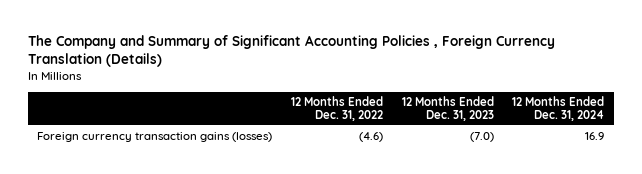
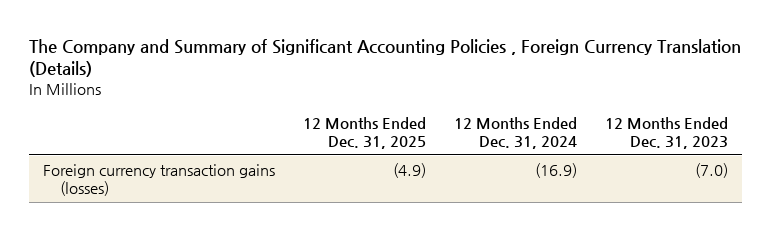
[291,95,384,122] 12 Months Ended Dec. 31, 2022 -> none
none -> [302,116,426,150] 12 Months Ended Dec. 31, 2025
[585,131,605,140] 16.9 -> [534,162,577,178] (16.9)

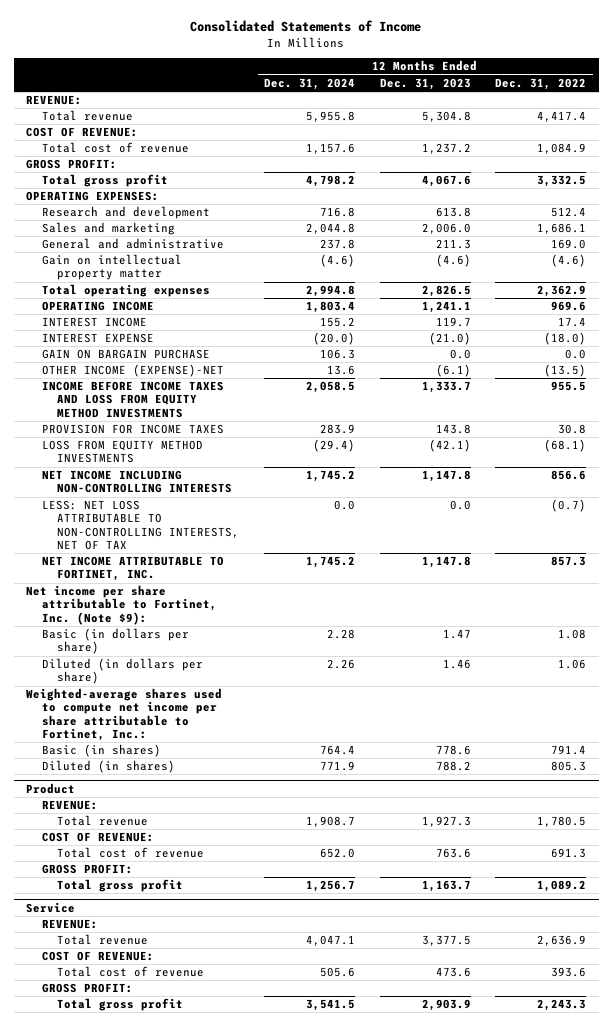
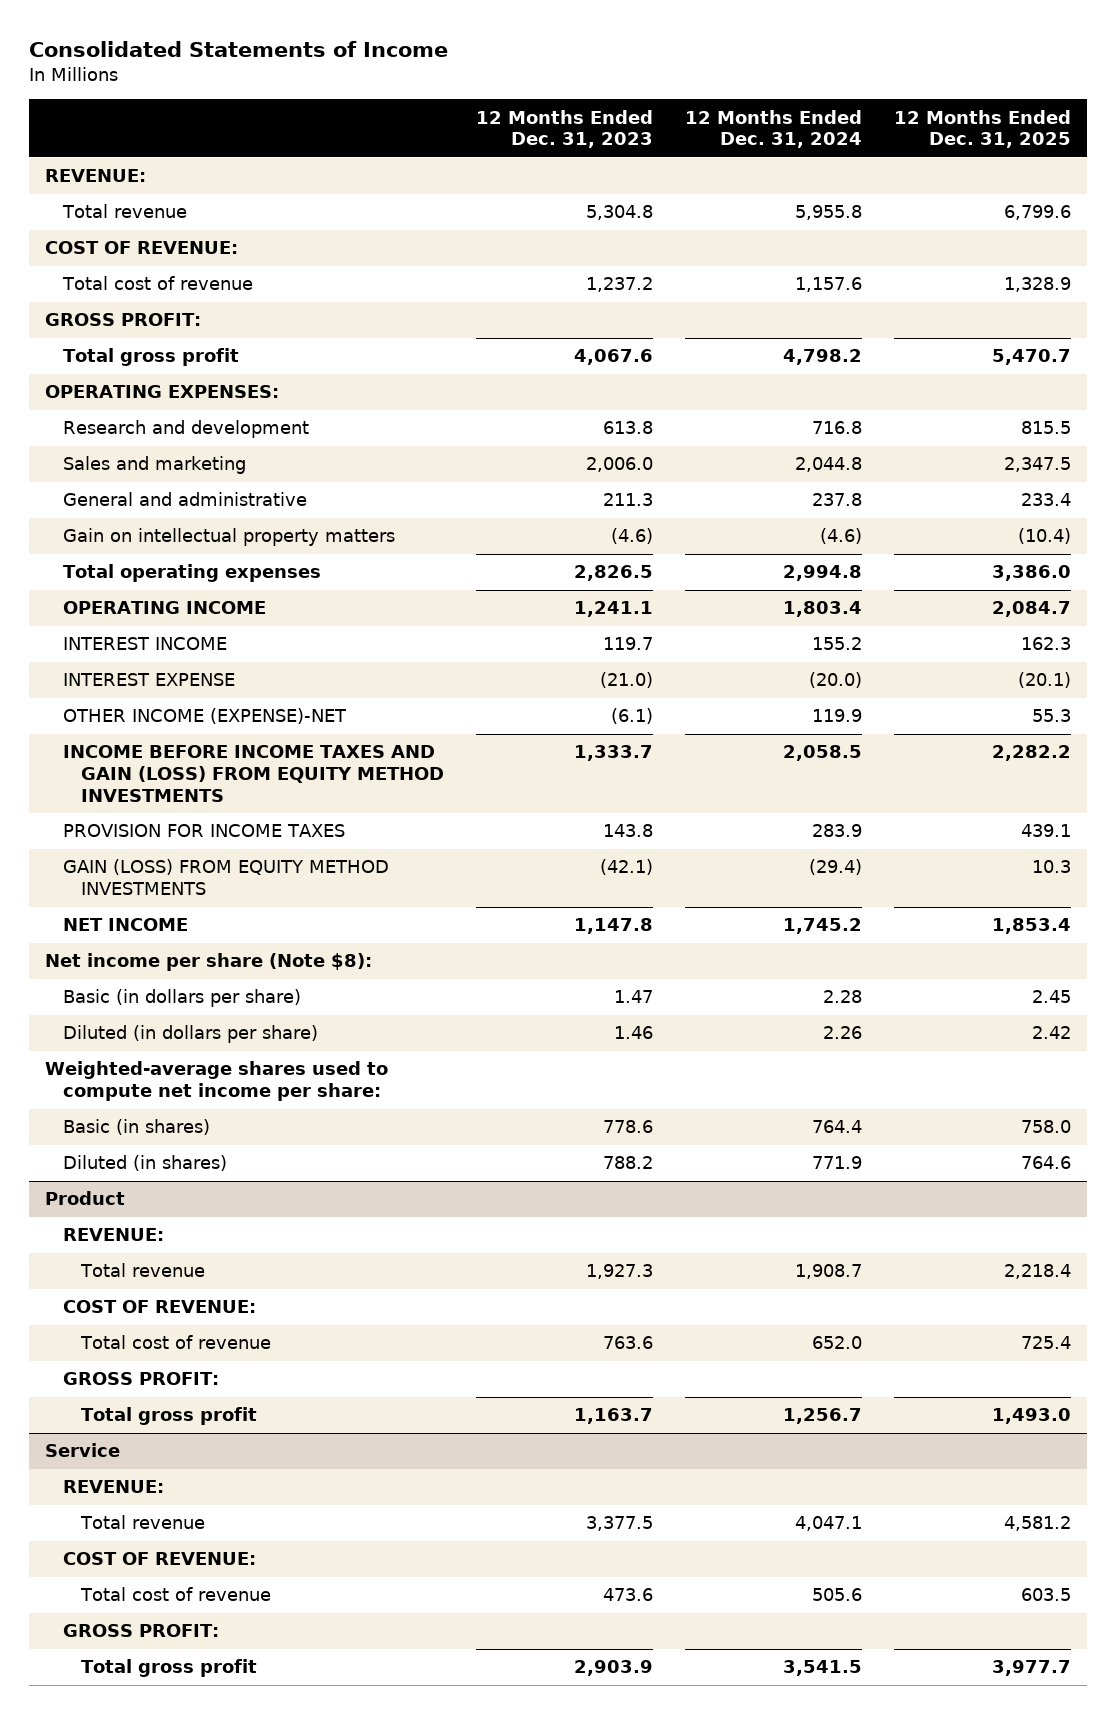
[495,77,587,90] Dec. 31, 2022 -> none
none -> [893,109,1071,149] 12 Months Ended Dec. 31, 2025
[41,254,182,281] Gain on intellectual property matter -> [63,528,396,547] Gain on intellectual property matters
[41,349,210,360] GAIN ON BARGAIN PURCHASE -> none
[327,365,356,376] 13.6 -> [811,709,862,723] 119.9
[41,381,224,418] INCOME BEFORE INCOME TAXES AND LOSS FROM EQUITY METHOD INVESTMENTS -> [63,745,445,802] INCOME BEFORE INCOME TAXES AND GAIN (LOSS) FROM EQUITY METHOD INVESTMENTS
[41,470,233,494] NET INCOME INCLUDING NON-CONTROLLING INTERESTS -> none
[41,500,240,550] LESS: NET LOSS ATTRIBUTABLE TO NON-CONTROLLING INTERESTS, NET OF TAX -> none
[41,440,203,464] LOSS FROM EQUITY METHOD INVESTMENTS -> [63,859,390,896] GAIN (LOSS) FROM EQUITY METHOD INVESTMENTS
[41,556,224,582] NET INCOME ATTRIBUTABLE TO FORTINET, INC. -> [63,918,189,932] NET INCOME
[25,585,217,625] Net income per share attributable to Fortinet, Inc. (Note $9): -> [44,953,372,972] Net income per share (Note $8):
[25,688,222,741] Weighted-average shares used to compute net income per share attributable to Fortinet, Inc.: -> [44,1061,388,1102] Weighted-average shares used to compute net income per share:

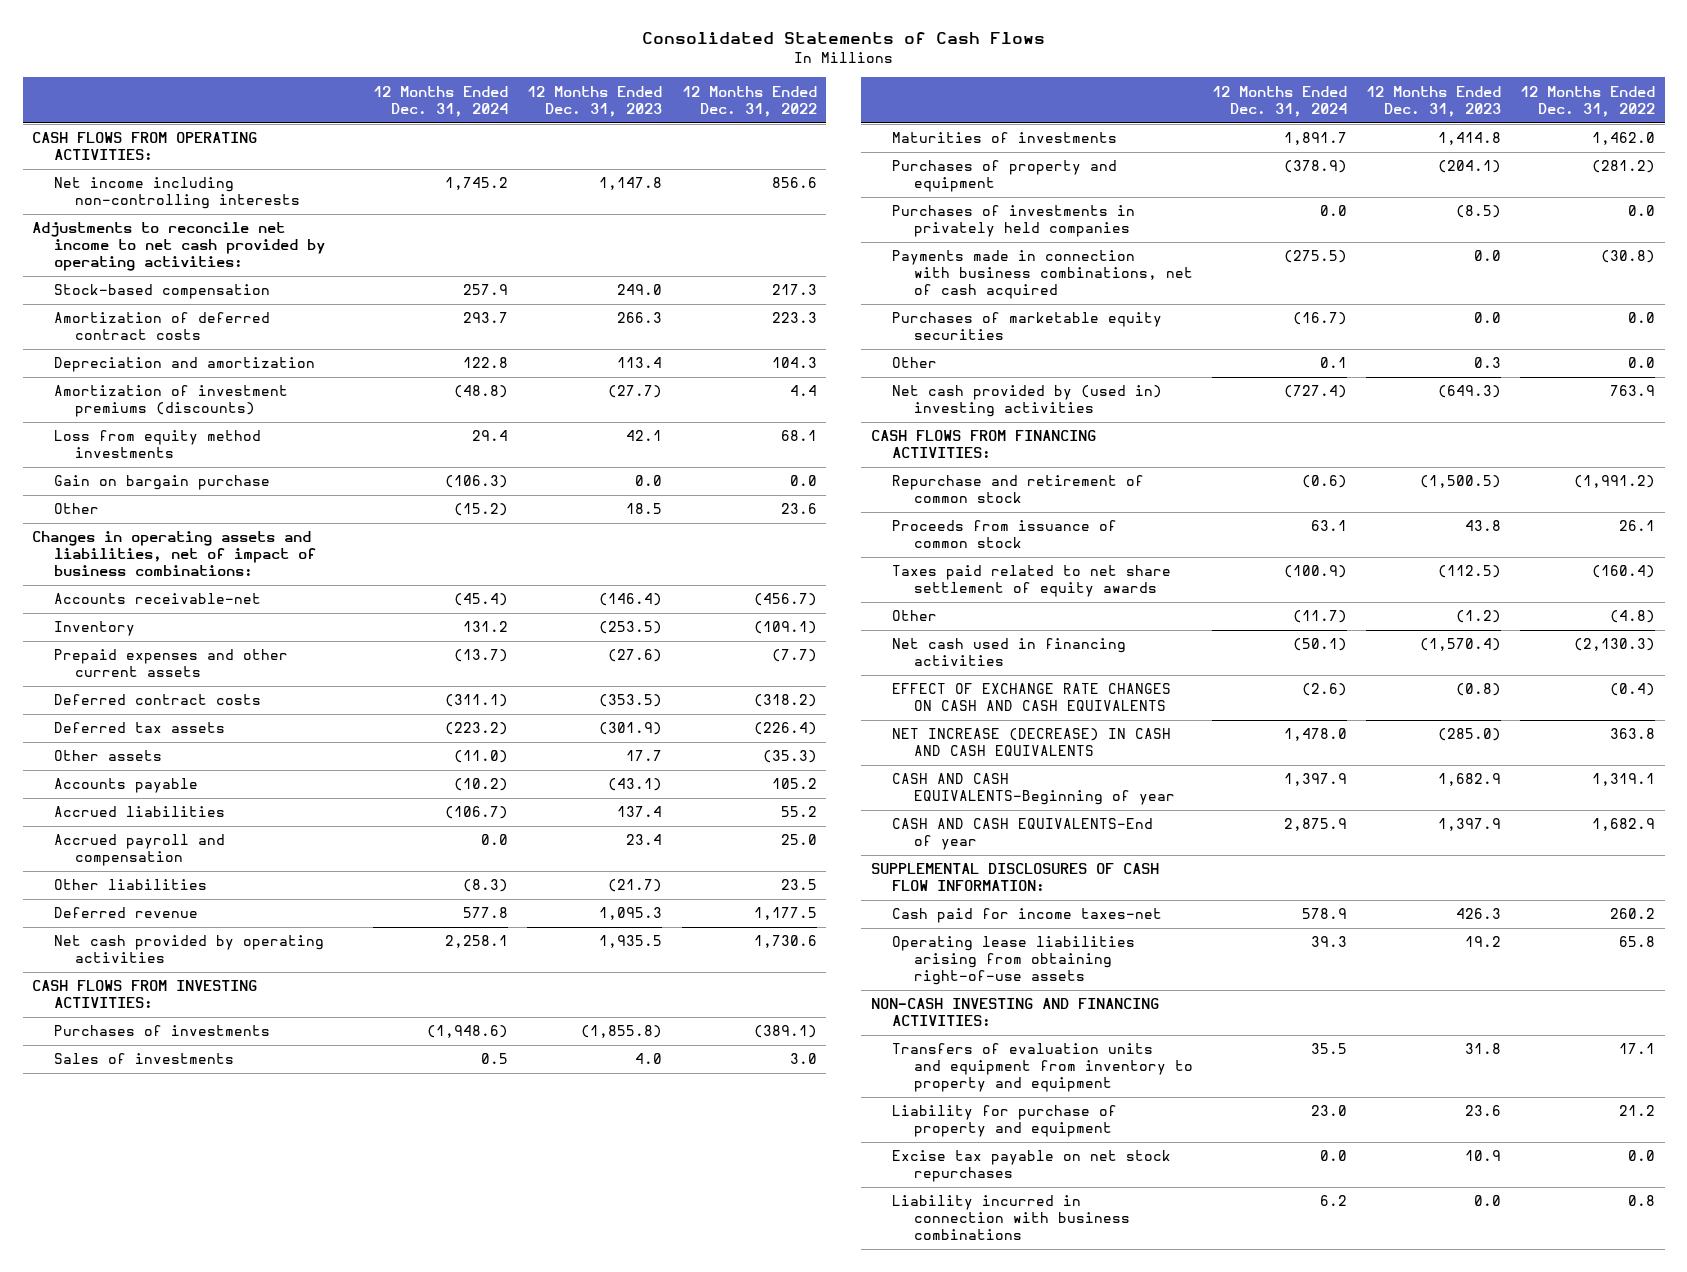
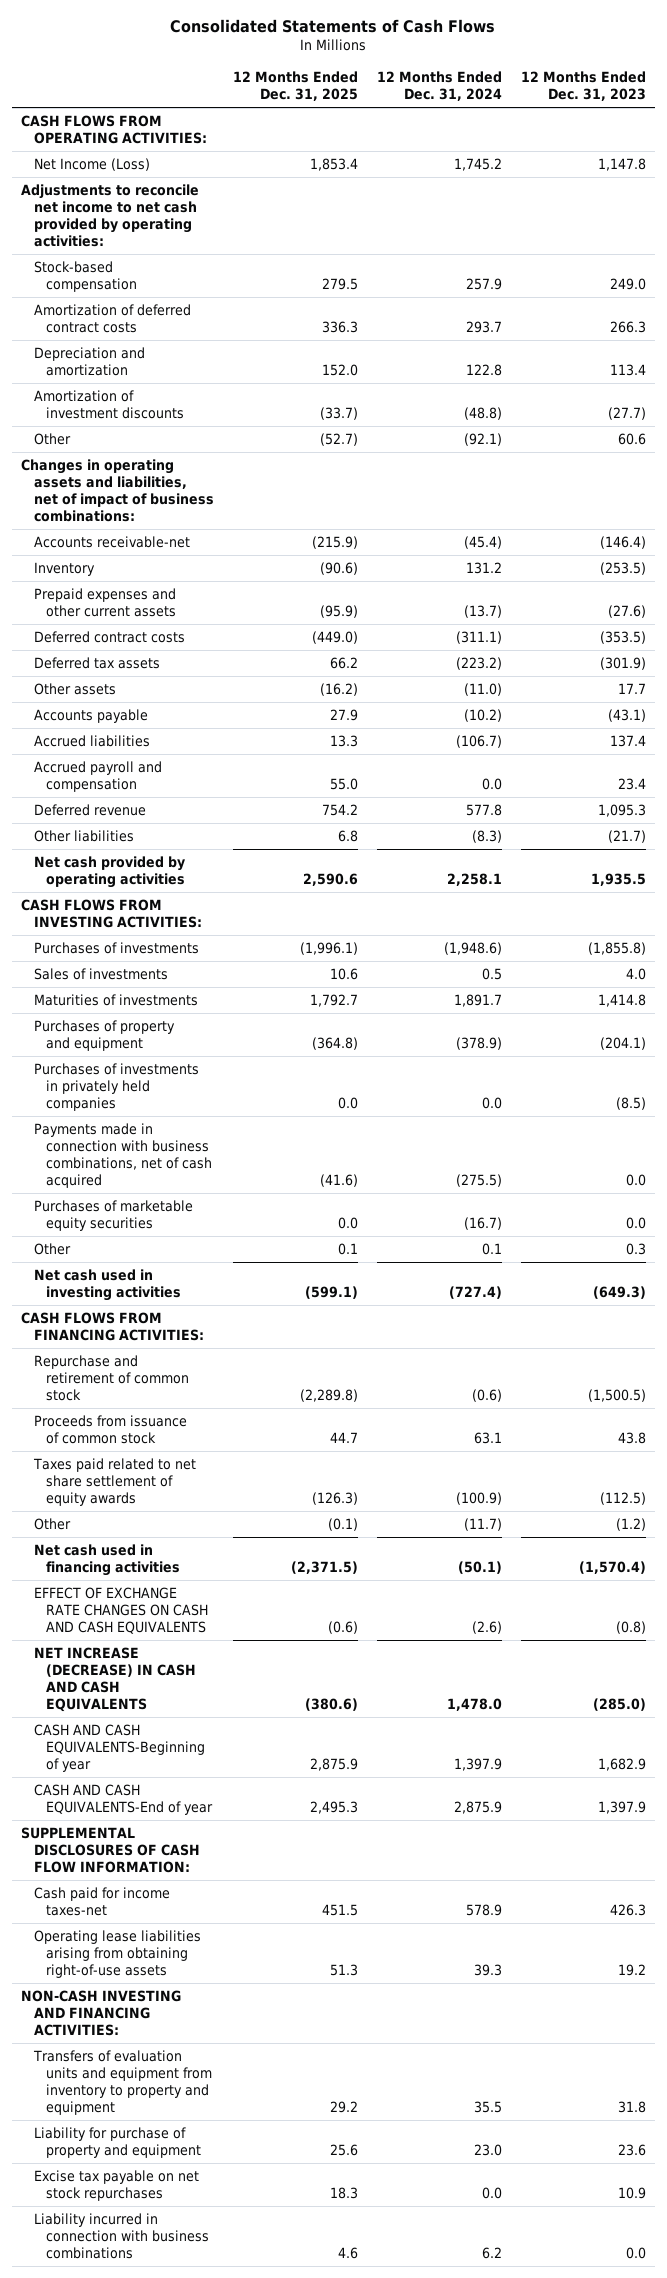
[681,85,817,117] 12 Months Ended Dec. 31, 2022 -> none
none -> [232,70,358,101] 12 Months Ended Dec. 31, 2025
[53,177,301,210] Net income including non-controlling interests -> [33,158,150,172] Net Income (Loss)
[53,430,261,459] Loss from equity method investments -> none
[53,475,270,491] Gain on bargain purchase -> none
[53,385,288,418] Amortization of investment premiums (discounts) -> [33,390,185,419] Amortization of investment discounts
[454,503,509,517] (15.2) -> [463,433,502,447] (92.1)
[626,503,663,515] 18.5 -> [617,433,646,446] 60.6
[53,879,207,891] Other liabilities -> [33,830,134,843] Other liabilities
[892,385,1163,418] Net cash provided by (used in) investing activities -> [33,1269,182,1301] Net cash used in investing activities

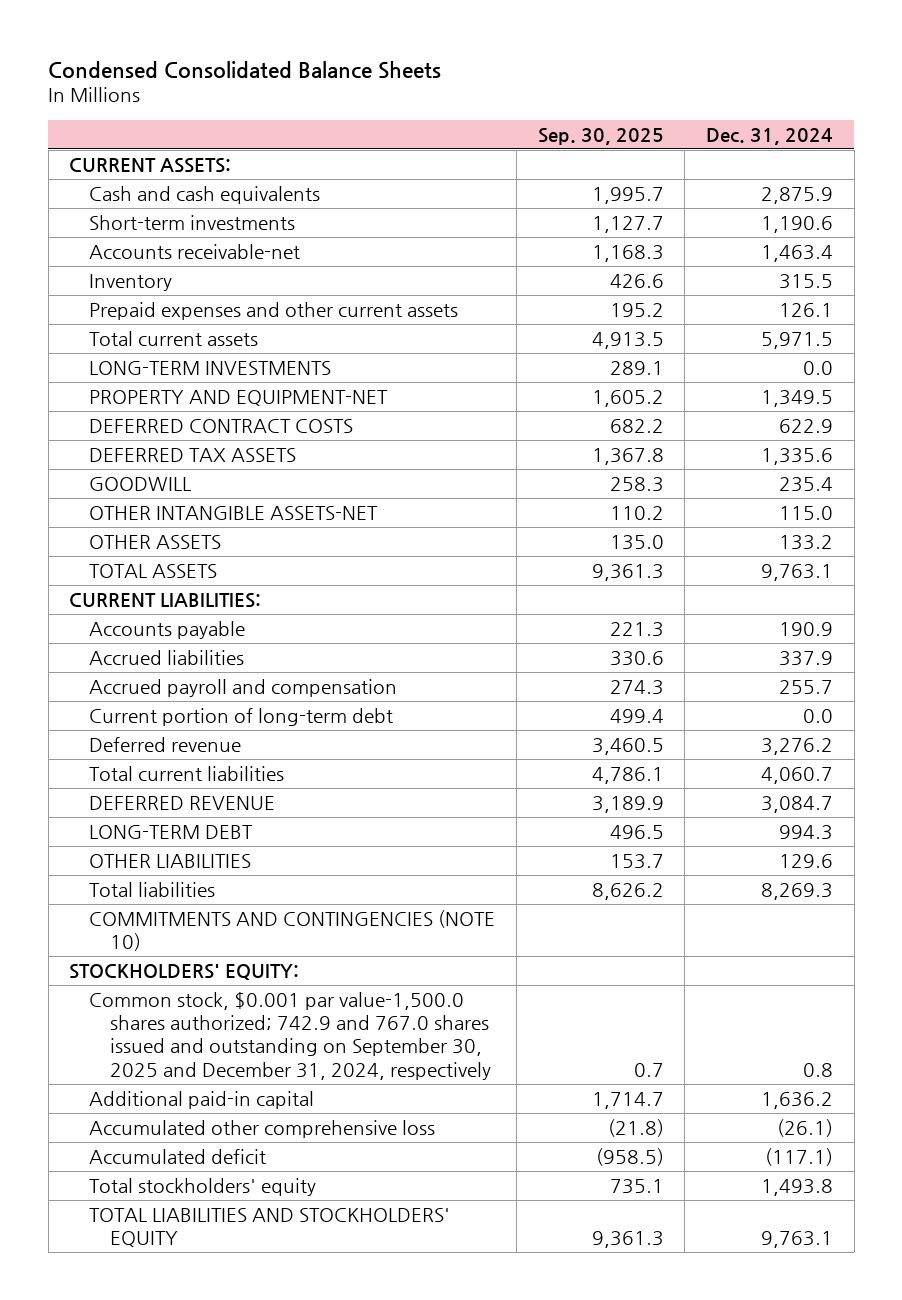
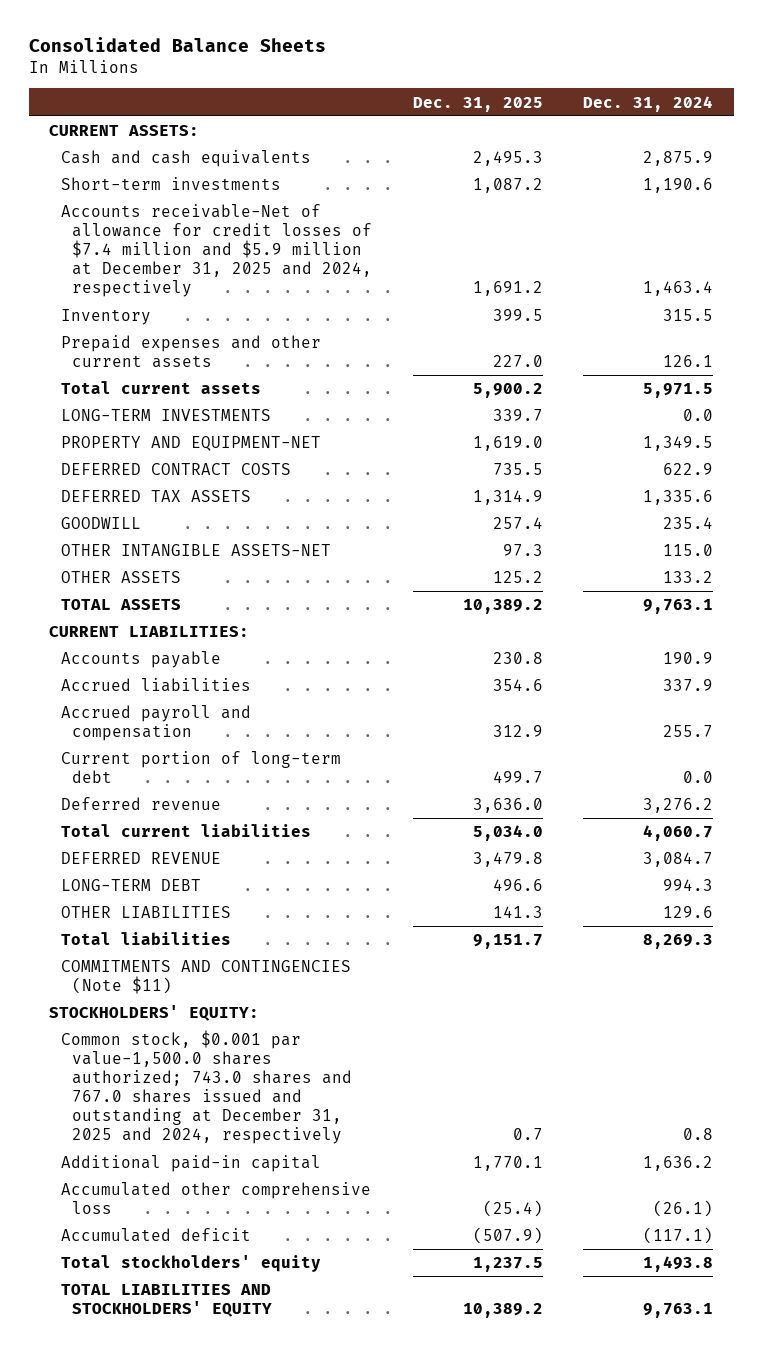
[48,60,442,79] Condensed Consolidated Balance Sheets -> [28,37,326,53] Consolidated Balance Sheets
[537,127,664,145] Sep. 30, 2025 -> none
none -> [412,96,543,112] Dec. 31, 2025
[89,243,301,259] Accounts receivable-net -> [60,204,373,298] Accounts receivable-Net of allowance for credit losses of $7.4 million and $5.9 million at December 31, 2025 and 2024, respectively
[89,909,496,952] COMMITMENTS AND CONTINGENCIES (NOTE 10) -> [60,960,351,995] COMMITMENTS AND CONTINGENCIES (Note $11)
[89,991,491,1080] Common stock, $0.001 par value-1,500.0 shares authorized; 742.9 and 767.0 shares issued and outstanding on September 30, 2025 and December 31, 2024, respectively -> [60,1030,353,1145] Common stock, $0.001 par value-1,500.0 shares authorized; 743.0 shares and 767.0 shares issued and outstanding at December 31, 2025 and 2024, respectively

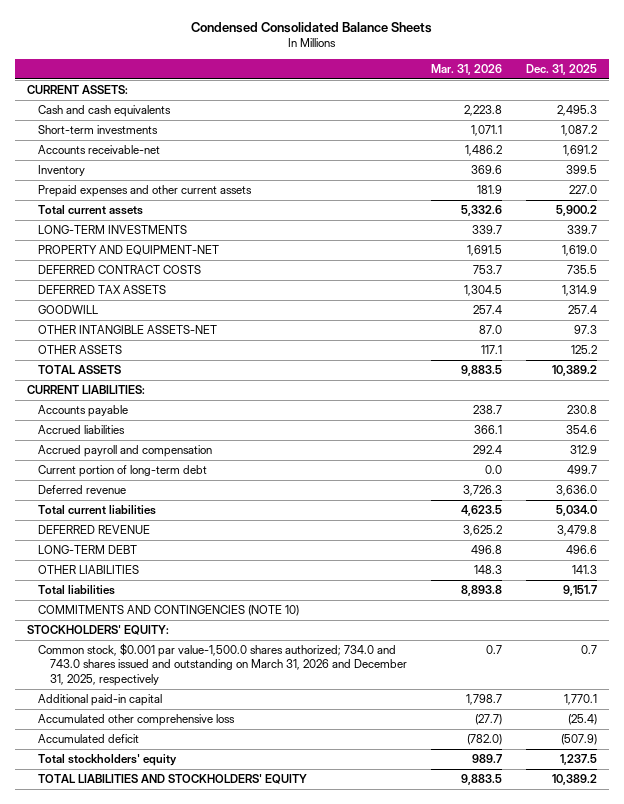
[28,37,326,53] Consolidated Balance Sheets -> [190,22,432,34] Condensed Consolidated Balance Sheets
[583,95,714,112] Dec. 31, 2024 -> none
none -> [430,63,502,75] Mar. 31, 2026
[60,204,373,298] Accounts receivable-Net of allowance for credit losses of $7.4 million and $5.9 million at December 31, 2025 and 2024, respectively -> [38,145,161,155] Accounts receivable-net
[60,960,351,995] COMMITMENTS AND CONTINGENCIES (Note $11) -> [38,605,300,617] COMMITMENTS AND CONTINGENCIES (NOTE 10)
[60,1030,353,1145] Common stock, $0.001 par value-1,500.0 shares authorized; 743.0 shares and 767.0 shares issued and outstanding at December 31, 2025 and 2024, respectively -> [38,643,407,686] Common stock, $0.001 par value-1,500.0 shares authorized; 734.0 and 743.0 shares issued and outstanding on March 31, 2026 and December 31, 2025, respectively

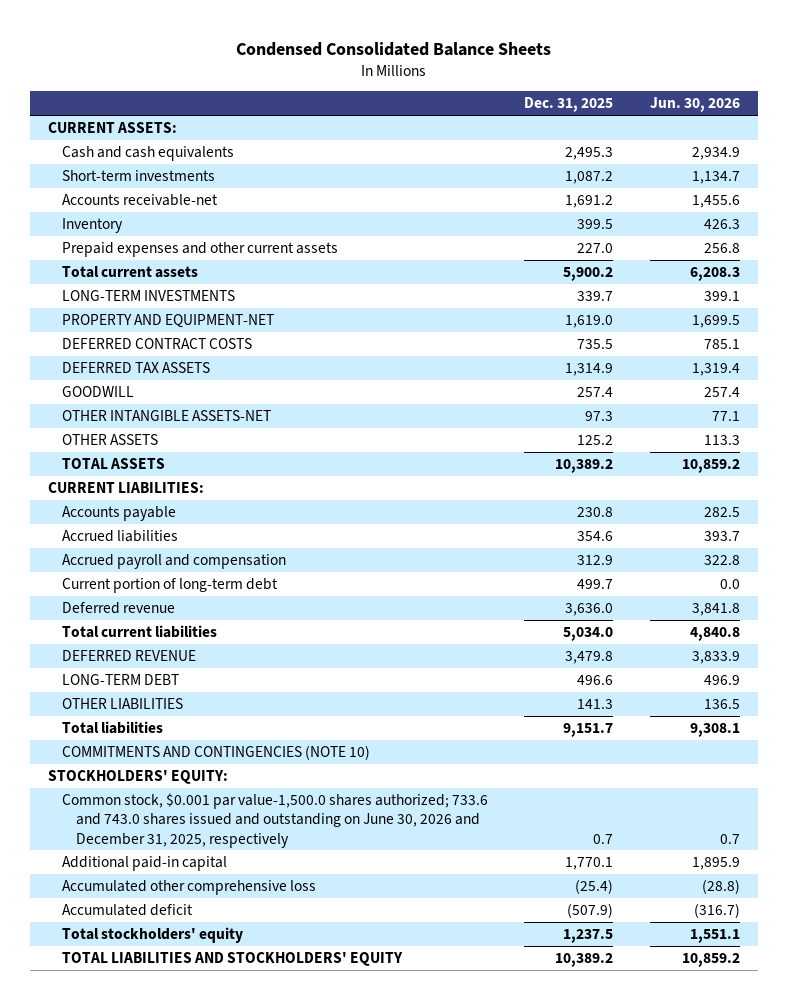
[430,63,502,75] Mar. 31, 2026 -> none
none -> [649,97,740,113] Jun. 30, 2026
[38,643,407,686] Common stock, $0.001 par value-1,500.0 shares authorized; 734.0 and 743.0 shares issued and outstanding on March 31, 2026 and December 31, 2025, respectively -> [62,793,489,848] Common stock, $0.001 par value-1,500.0 shares authorized; 733.6 and 743.0 shares issued and outstanding on June 30, 2026 and December 31, 2025, respectively

